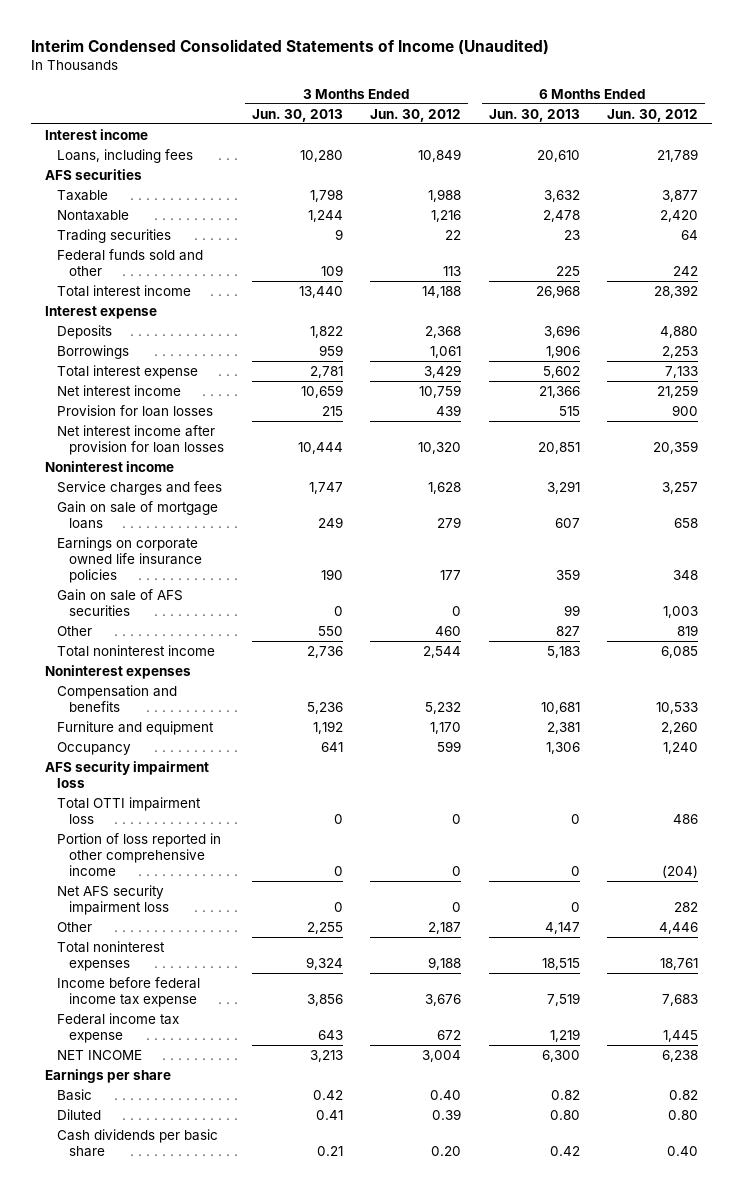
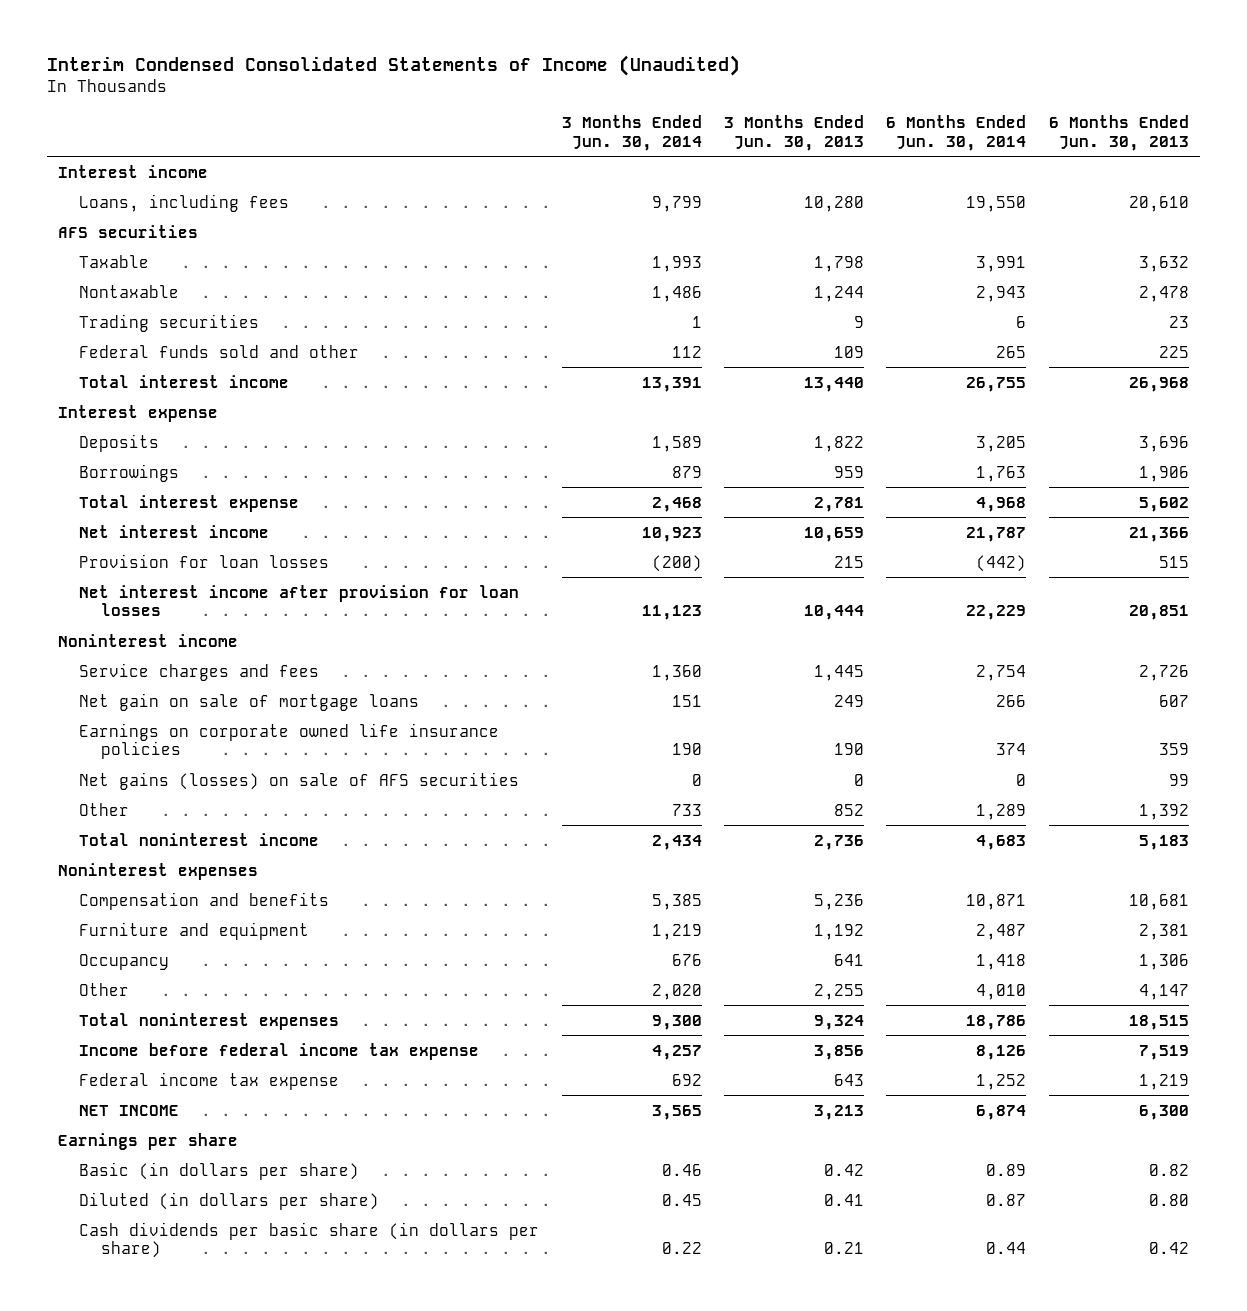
[370,108,462,122] Jun. 30, 2012 -> none
[607,108,699,122] Jun. 30, 2012 -> none
none -> [561,115,702,151] 3 Months Ended Jun. 30, 2014
none -> [886,115,1027,151] 6 Months Ended Jun. 30, 2014
[308,481,343,494] 1,747 -> [814,664,865,681] 1,445
[546,480,580,494] 3,291 -> [1138,664,1189,681] 2,726
[57,500,219,530] Gain on sale of mortgage loans -> [79,692,420,711] Net gain on sale of mortgage loans
[57,588,184,617] Gain on sale of AFS securities -> [79,771,520,790] Net gains (losses) on sale of AFS securities
[317,625,343,636] 550 -> [834,803,865,816] 852
[555,625,580,636] 827 -> [1138,803,1189,820] 1,392
[44,760,209,789] AFS security impairment loss -> none
[57,796,202,825] Total OTTI impairment loss -> none
[57,832,222,877] Portion of loss reported in other comprehensive income -> none
[57,884,170,916] Net AFS security impairment loss -> none
[57,1088,93,1101] Basic -> [79,1161,360,1180] Basic (in dollars per share)
[57,1108,102,1120] Diluted -> [79,1191,380,1210] Diluted (in dollars per share)
[57,1128,219,1158] Cash dividends per basic share -> [79,1221,540,1259] Cash dividends per basic share (in dollars per share)

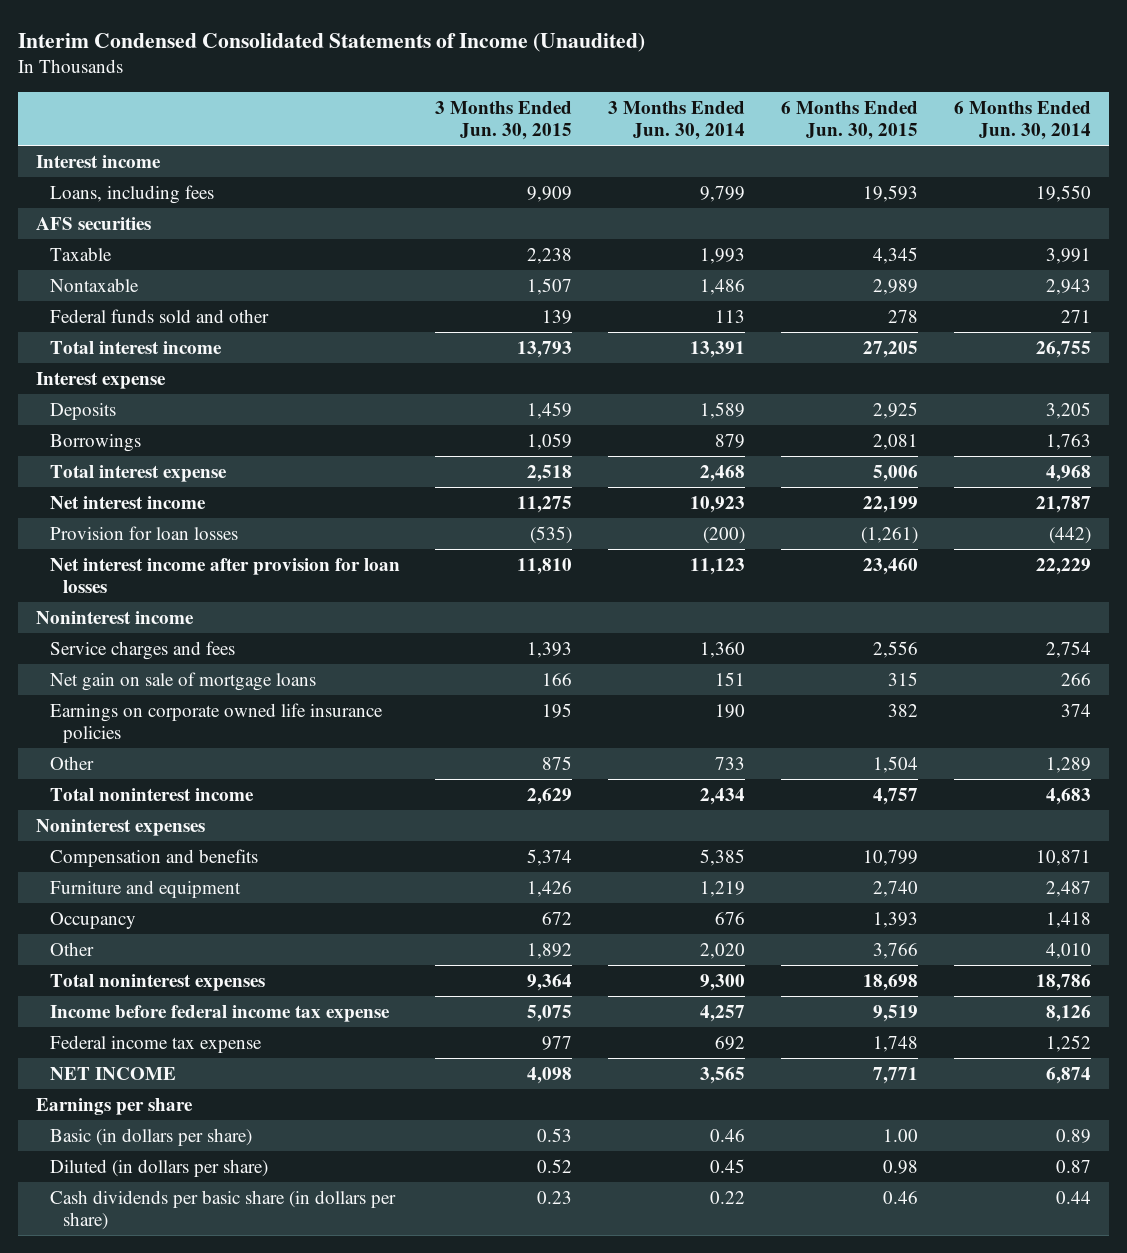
[724,115,865,151] 3 Months Ended Jun. 30, 2013 -> none
[1048,115,1189,151] 6 Months Ended Jun. 30, 2013 -> none
none -> [435,100,573,140] 3 Months Ended Jun. 30, 2015
none -> [780,100,918,140] 6 Months Ended Jun. 30, 2015
[79,313,260,332] Trading securities -> none
[671,345,702,358] 112 -> [715,309,746,323] 113
[996,345,1027,358] 265 -> [1060,309,1091,323] 271
[79,771,520,790] Net gains (losses) on sale of AFS securities -> none

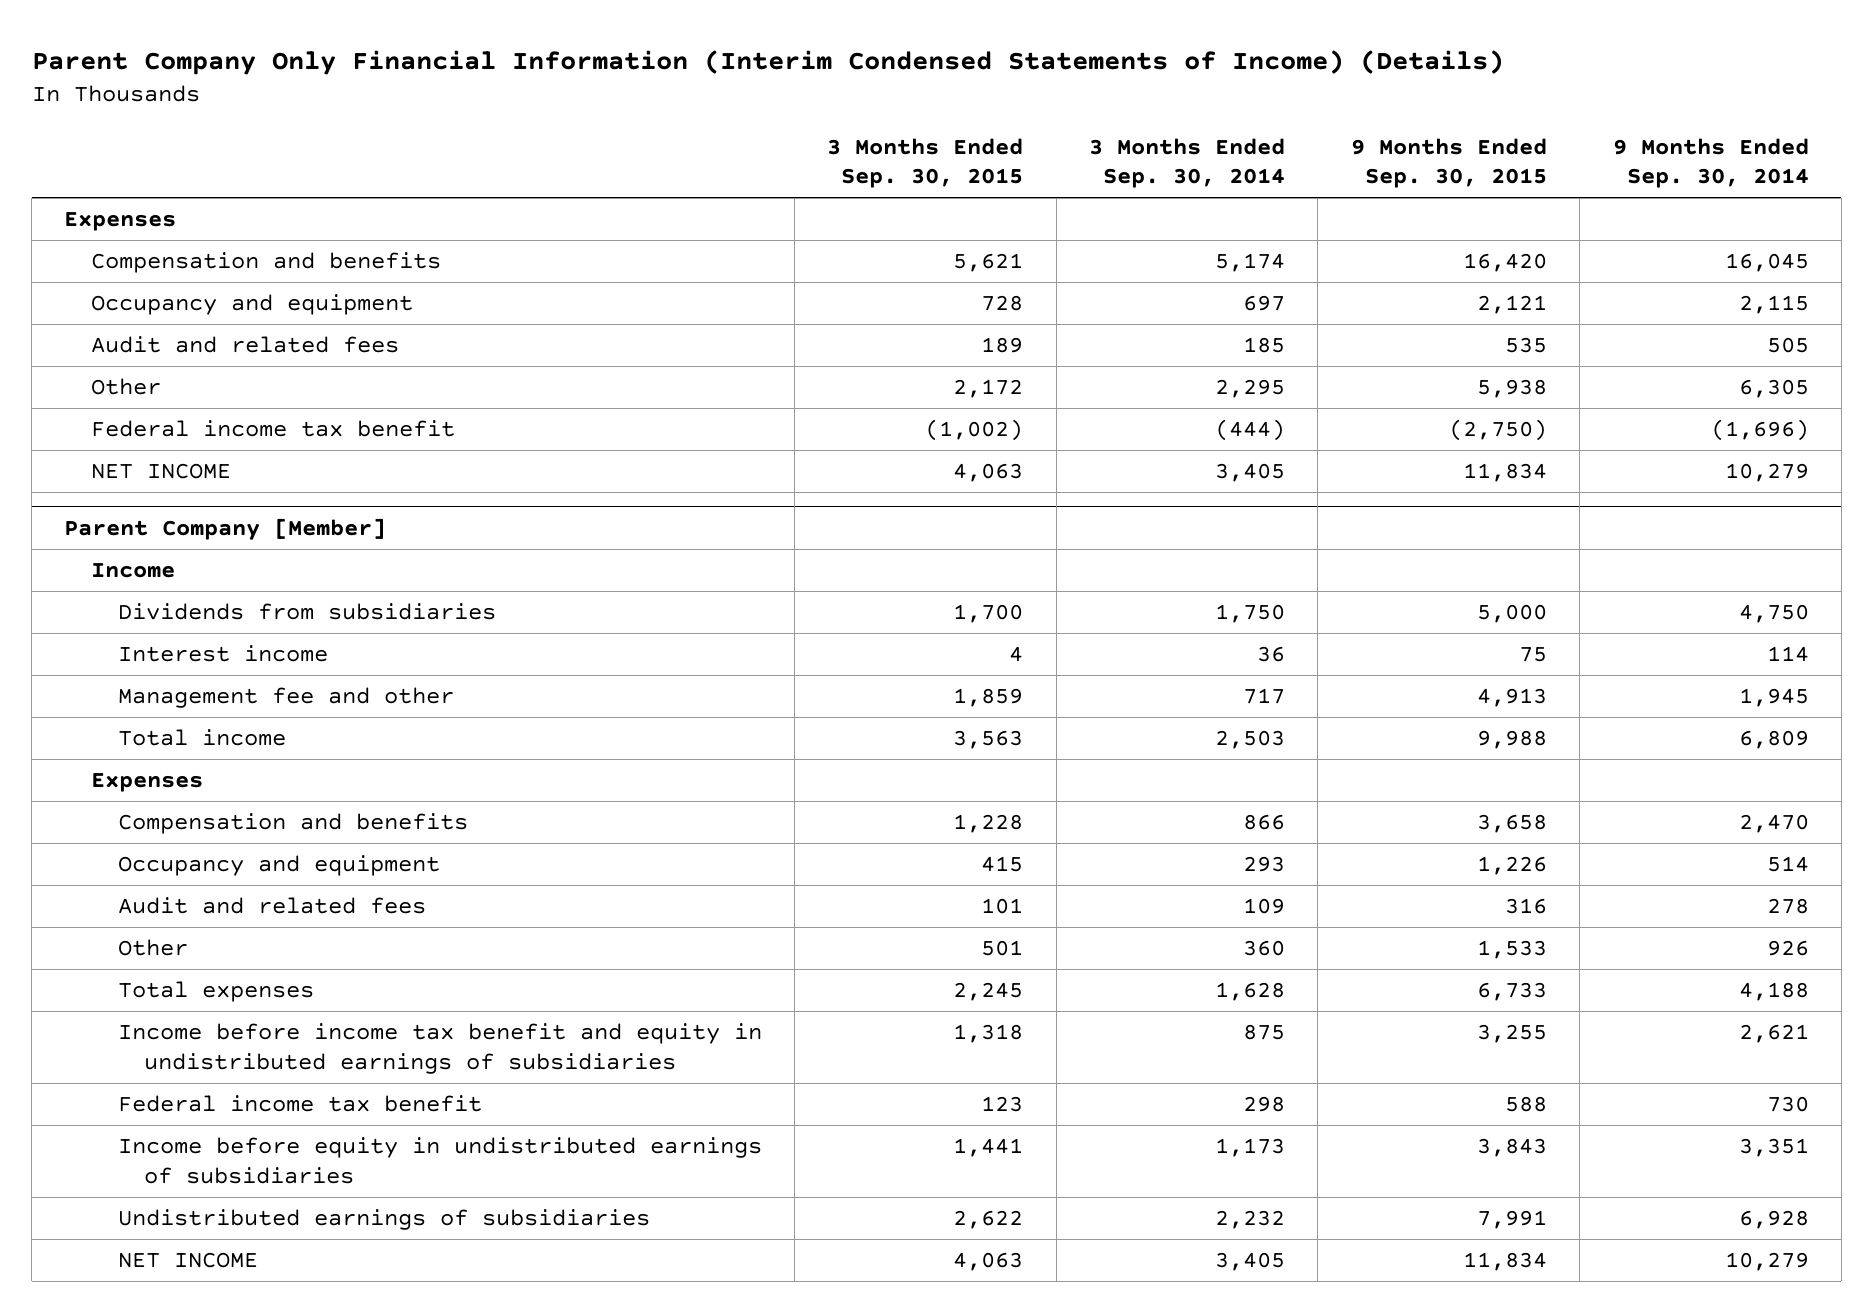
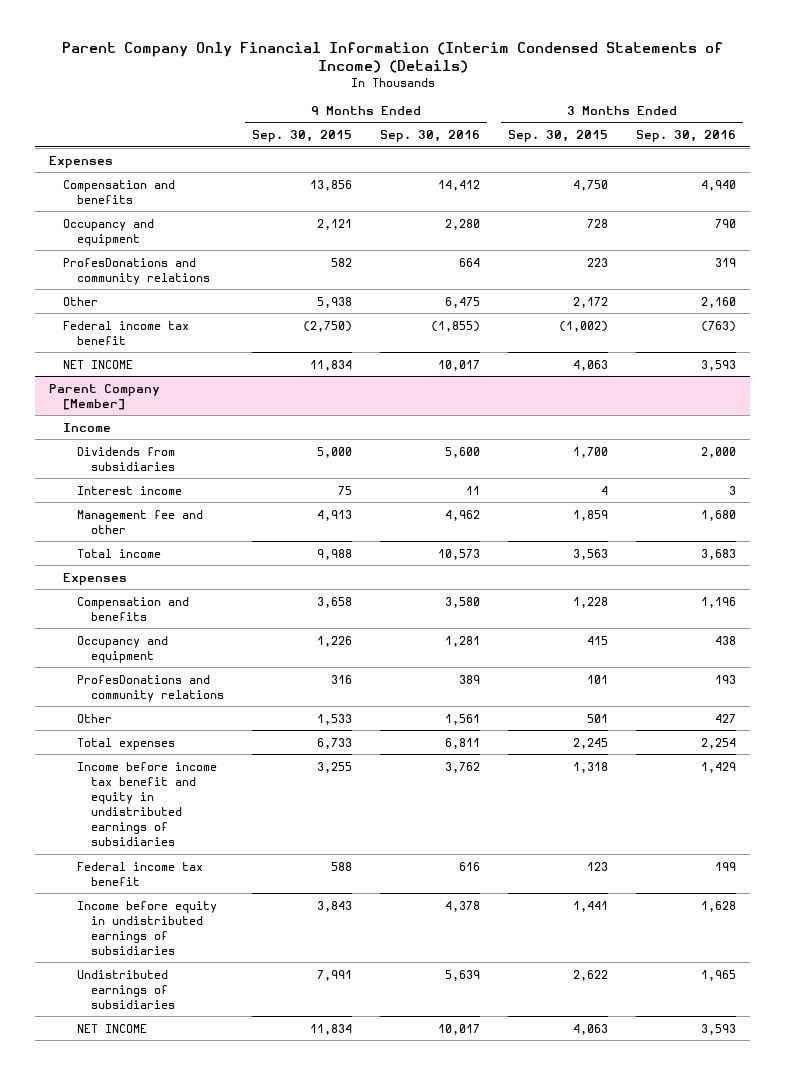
[1089,137,1286,189] 3 Months Ended Sep. 30, 2014 -> none
[1612,137,1809,189] 9 Months Ended Sep. 30, 2014 -> none
none -> [380,130,481,143] Sep. 30, 2016
none -> [636,130,737,143] Sep. 30, 2016
[953,253,1024,273] 5,621 -> [573,179,609,191] 4,750
[1462,253,1547,273] 16,420 -> [310,179,353,191] 13,856
[90,336,399,354] Audit and related fees -> none
none -> [62,257,211,285] ProfesDonations and community relations
[117,897,426,915] Audit and related fees -> [77,674,225,702] ProfesDonations and community relations

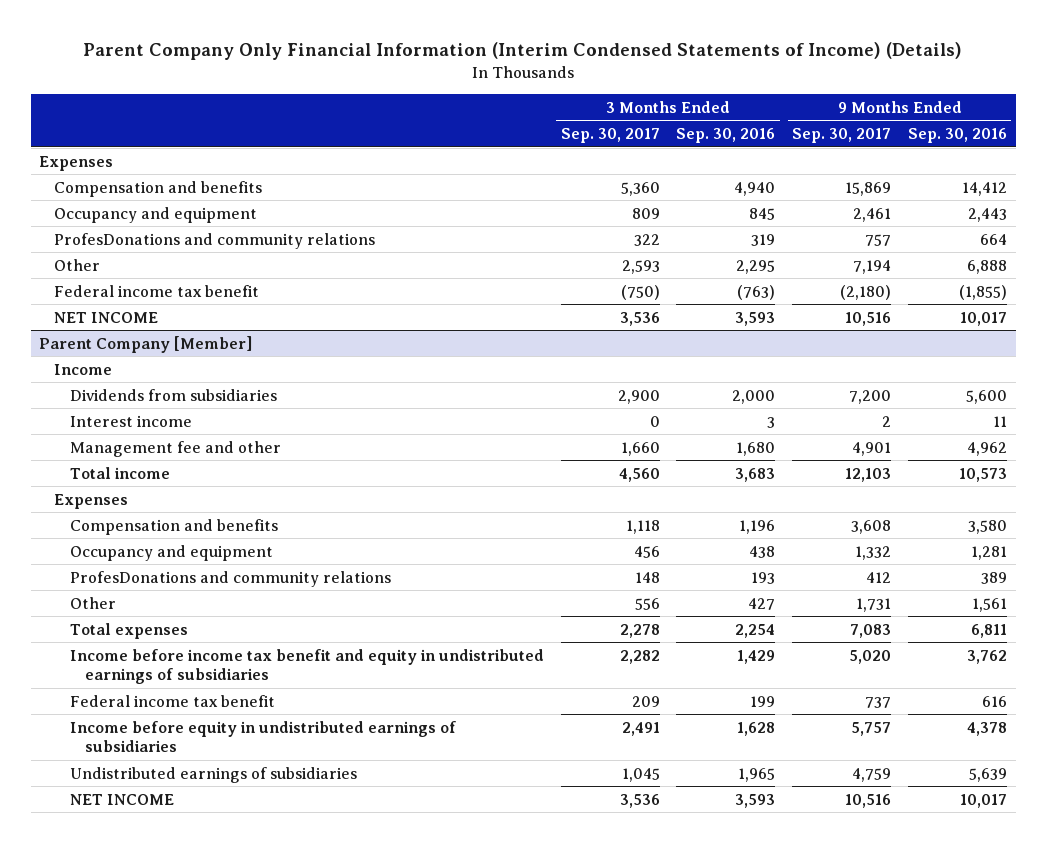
[252,130,353,143] Sep. 30, 2015 -> none
[508,130,609,143] Sep. 30, 2015 -> none
none -> [560,128,660,144] Sep. 30, 2017
none -> [792,128,892,144] Sep. 30, 2017
[445,218,481,230] 2,280 -> [968,207,1008,222] 2,443
[715,218,737,228] 790 -> [749,207,776,220] 845
[445,296,481,308] 6,475 -> [967,259,1008,274] 6,888
[701,296,737,308] 2,160 -> [736,259,776,274] 2,295

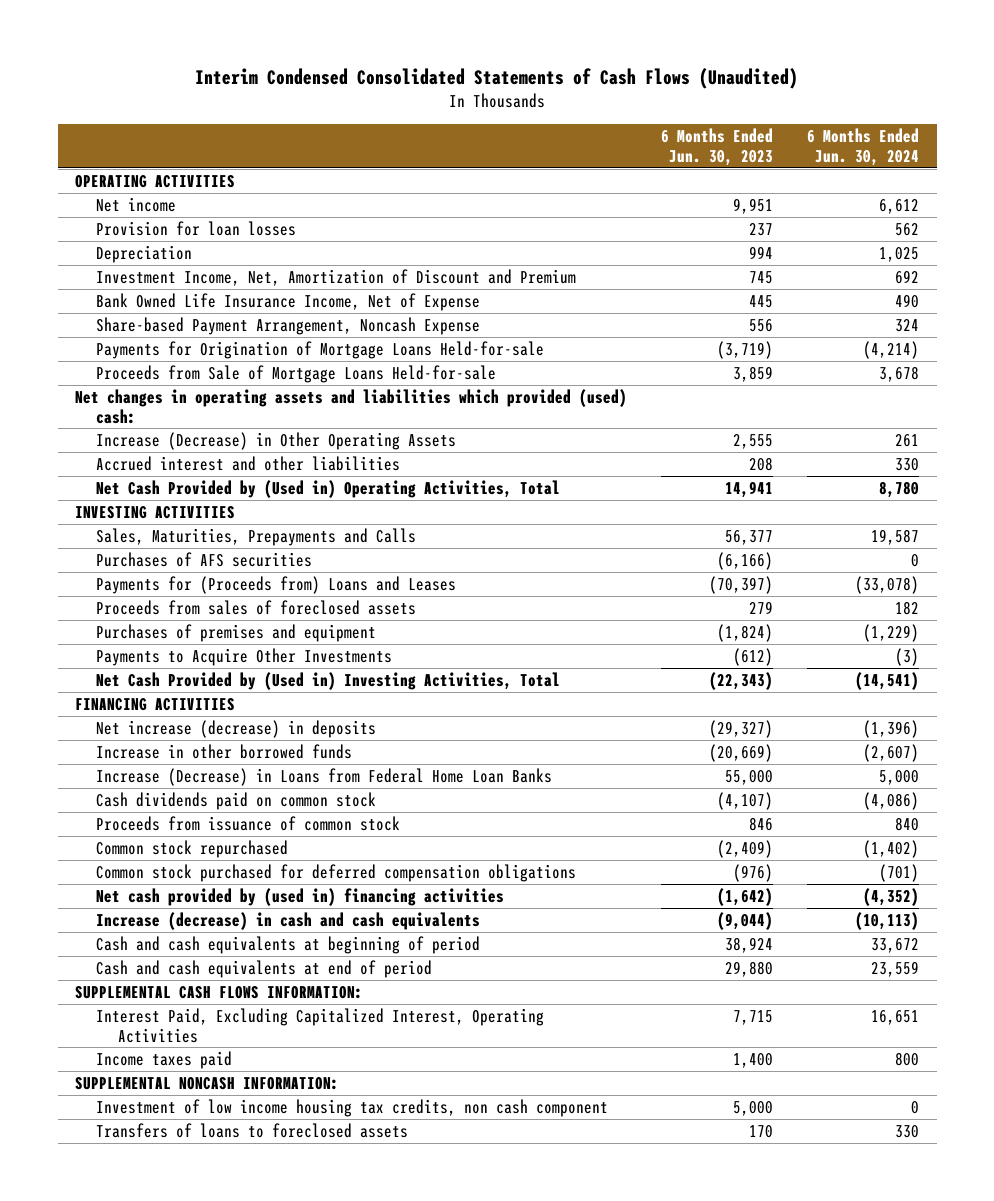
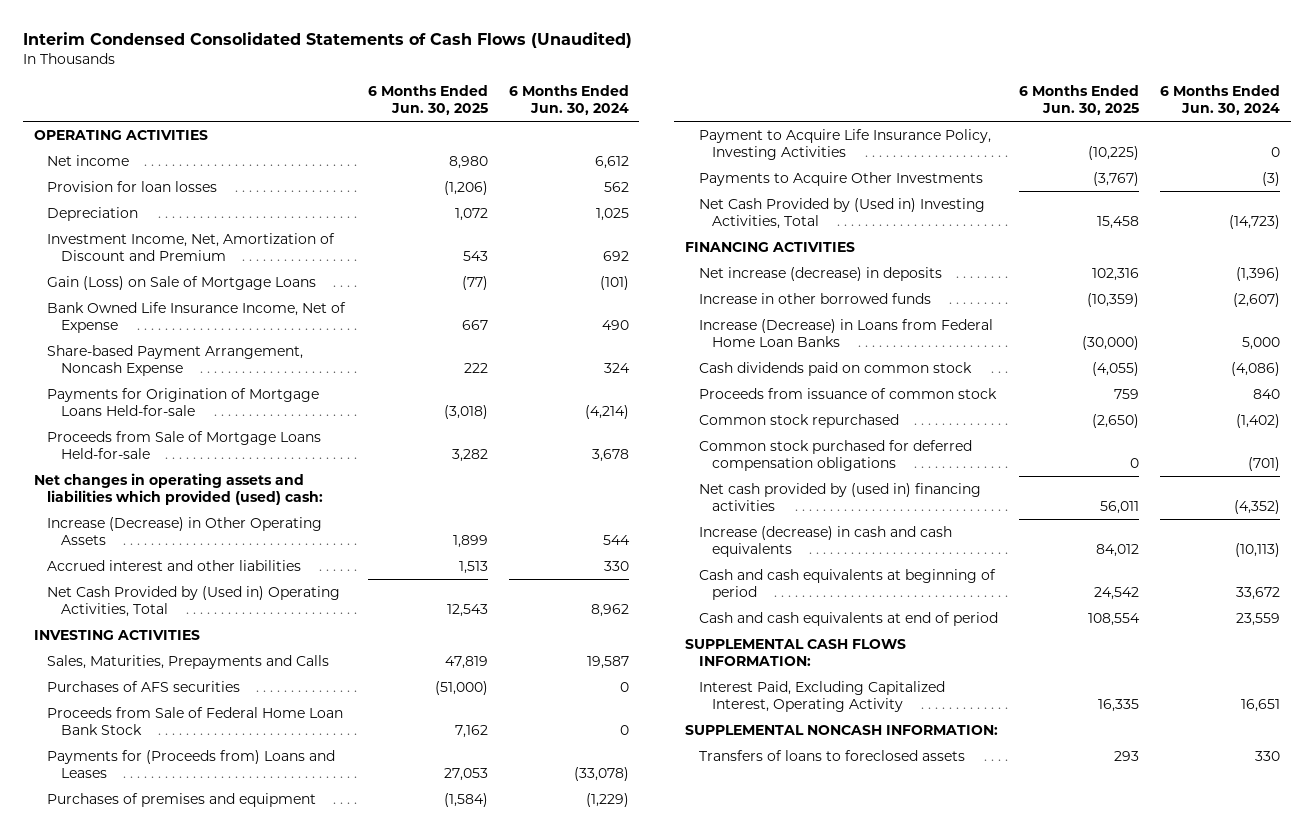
[661,128,774,166] 6 Months Ended Jun. 30, 2023 -> none
none -> [367,84,488,115] 6 Months Ended Jun. 30, 2025
none -> [47,276,317,291] Gain (Loss) on Sale of Mortgage Loans
[895,433,920,447] 261 -> [602,535,630,546] 544
[879,480,920,498] 8,780 -> [590,604,629,618] 8,962
none -> [47,707,344,736] Proceeds from Sale of Federal Home Loan Bank Stock
[96,599,417,615] Proceeds from sales of foreclosed assets -> none
none -> [698,129,991,161] Payment to Acquire Life Insurance Policy, Investing Activities
[855,671,920,690] (14,541) -> [1229,215,1281,230] (14,723)
[96,1050,233,1069] Income taxes paid -> none
[96,1007,545,1043] Interest Paid, Excluding Capitalized Interest, Operating Activities -> [698,681,945,713] Interest Paid, Excluding Capitalized Interest, Operating Activity
[96,1098,609,1117] Investment of low income housing tax credits, non cash component -> none

